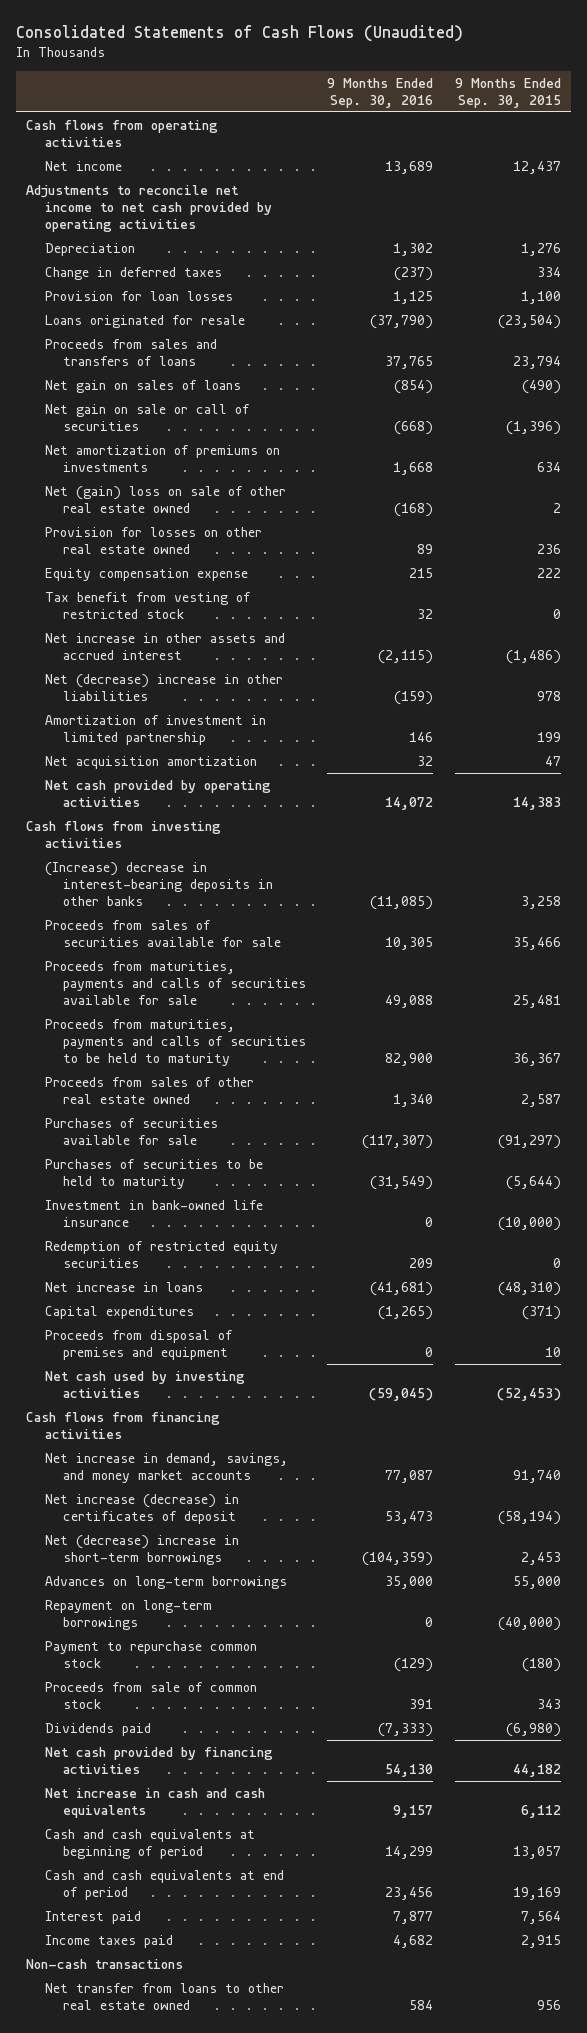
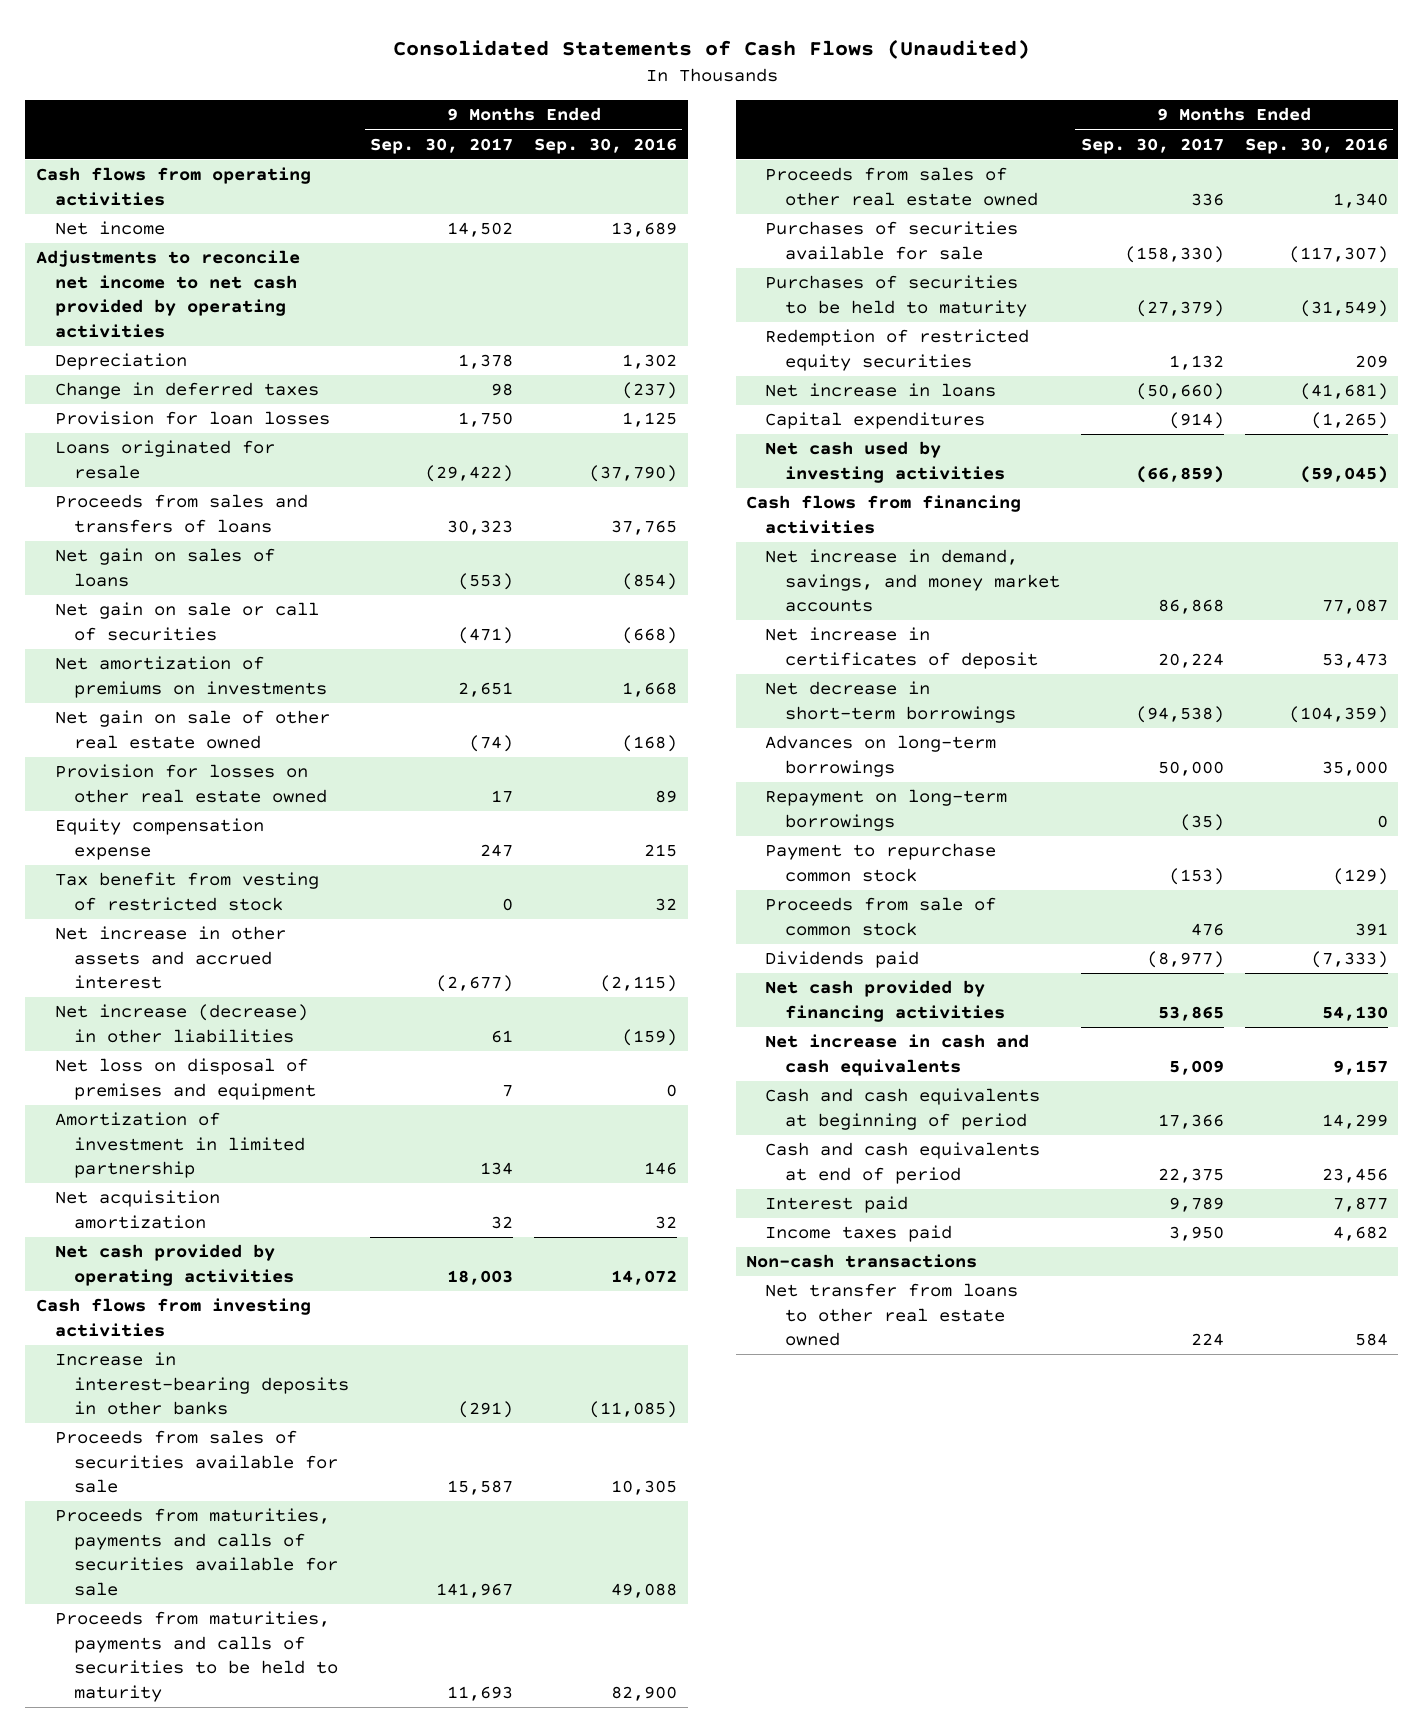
[454,77,561,108] 9 Months Ended Sep. 30, 2015 -> none
none -> [370,137,514,154] Sep. 30, 2017
[44,485,286,513] Net (gain) loss on sale of other real estate owned -> [54,710,330,749] Net gain on sale of other real estate owned
[44,673,283,701] Net (decrease) increase in other liabilities -> [54,1004,308,1043] Net increase (decrease) in other liabilities
none -> [54,1058,316,1100] Net loss on disposal of premises and equipment
[44,861,273,906] (Increase) decrease in interest-bearing deposits in other banks -> [54,1352,349,1416] Increase in interest-bearing deposits in other banks
[44,1199,263,1227] Investment in bank-owned life insurance -> none
[44,1329,233,1360] Proceeds from disposal of premises and equipment -> none
[44,1493,239,1524] Net increase (decrease) in certificates of deposit -> [765,627,1038,669] Net increase in certificates of deposit
[44,1534,239,1565] Net (decrease) increase in short-term borrowings -> [765,681,1016,723] Net decrease in short-term borrowings

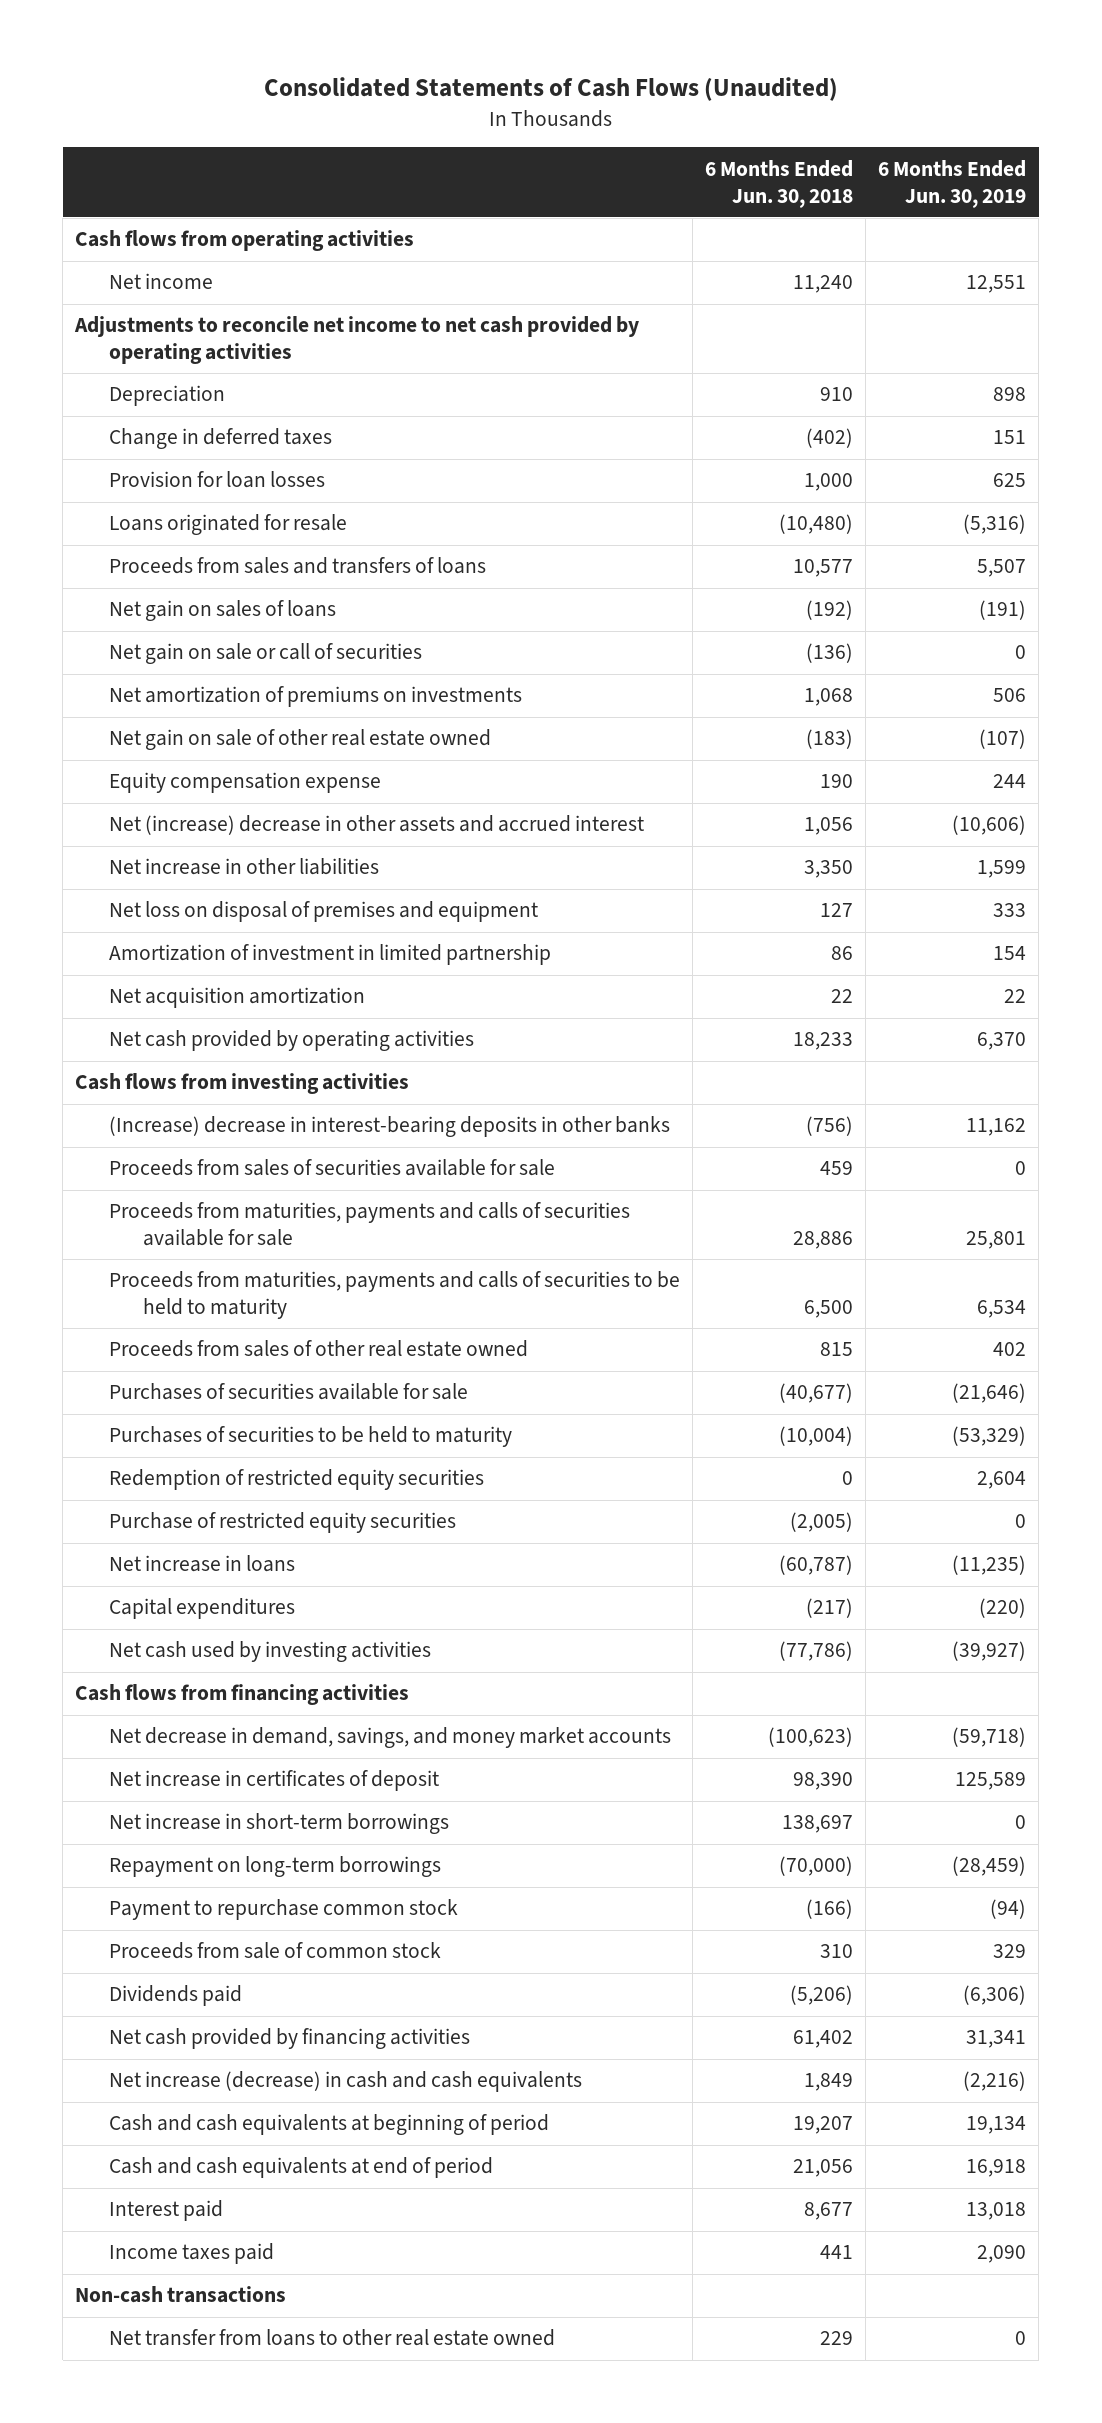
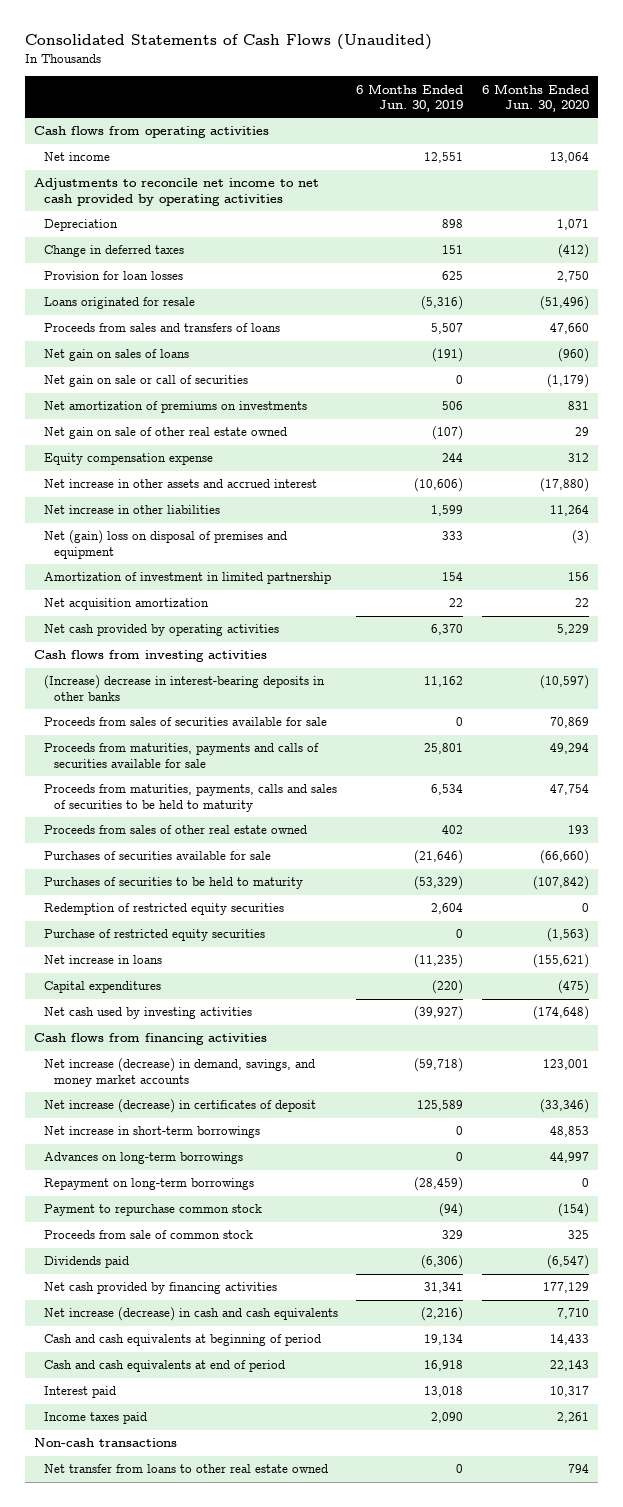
[705,159,854,208] 6 Months Ended Jun. 30, 2018 -> none
none -> [481,83,589,113] 6 Months Ended Jun. 30, 2020
[109,815,645,836] Net (increase) decrease in other assets and accrued interest -> [44,479,318,489] Net increase in other assets and accrued interest
[109,901,539,923] Net loss on disposal of premises and equipment -> [44,530,288,559] Net (gain) loss on disposal of premises and equipment
[109,1271,681,1320] Proceeds from maturities, payments and calls of securities to be held to maturity -> [44,784,338,812] Proceeds from maturities, payments, calls and sales of securities to be held to maturity
[109,1727,672,1749] Net decrease in demand, savings, and money market accounts -> [44,1058,316,1087] Net increase (decrease) in demand, savings, and money market accounts
[109,1770,440,1792] Net increase in certificates of deposit -> [44,1099,317,1114] Net increase (decrease) in certificates of deposit
none -> [44,1152,244,1165] Advances on long-term borrowings

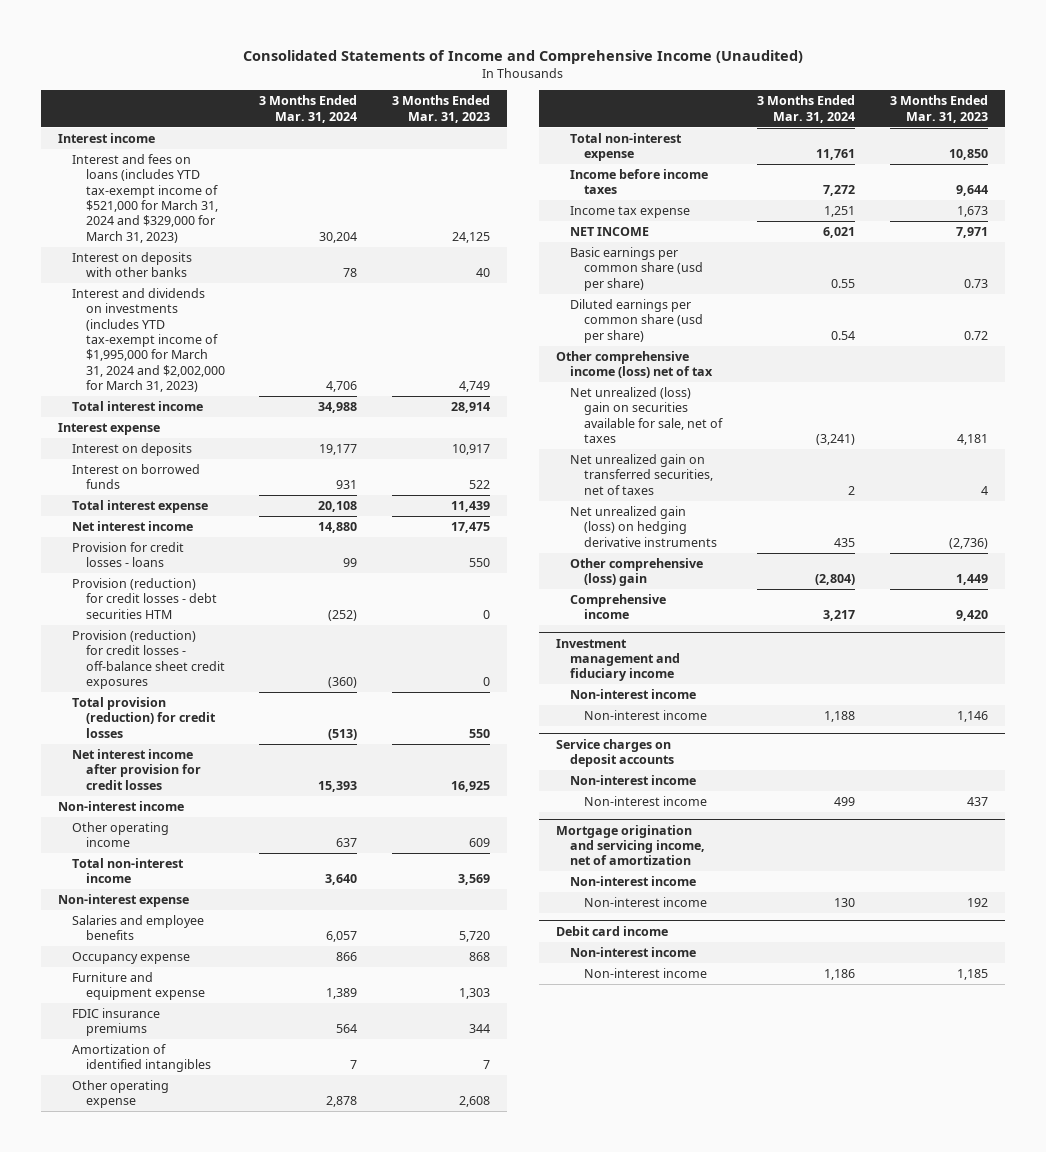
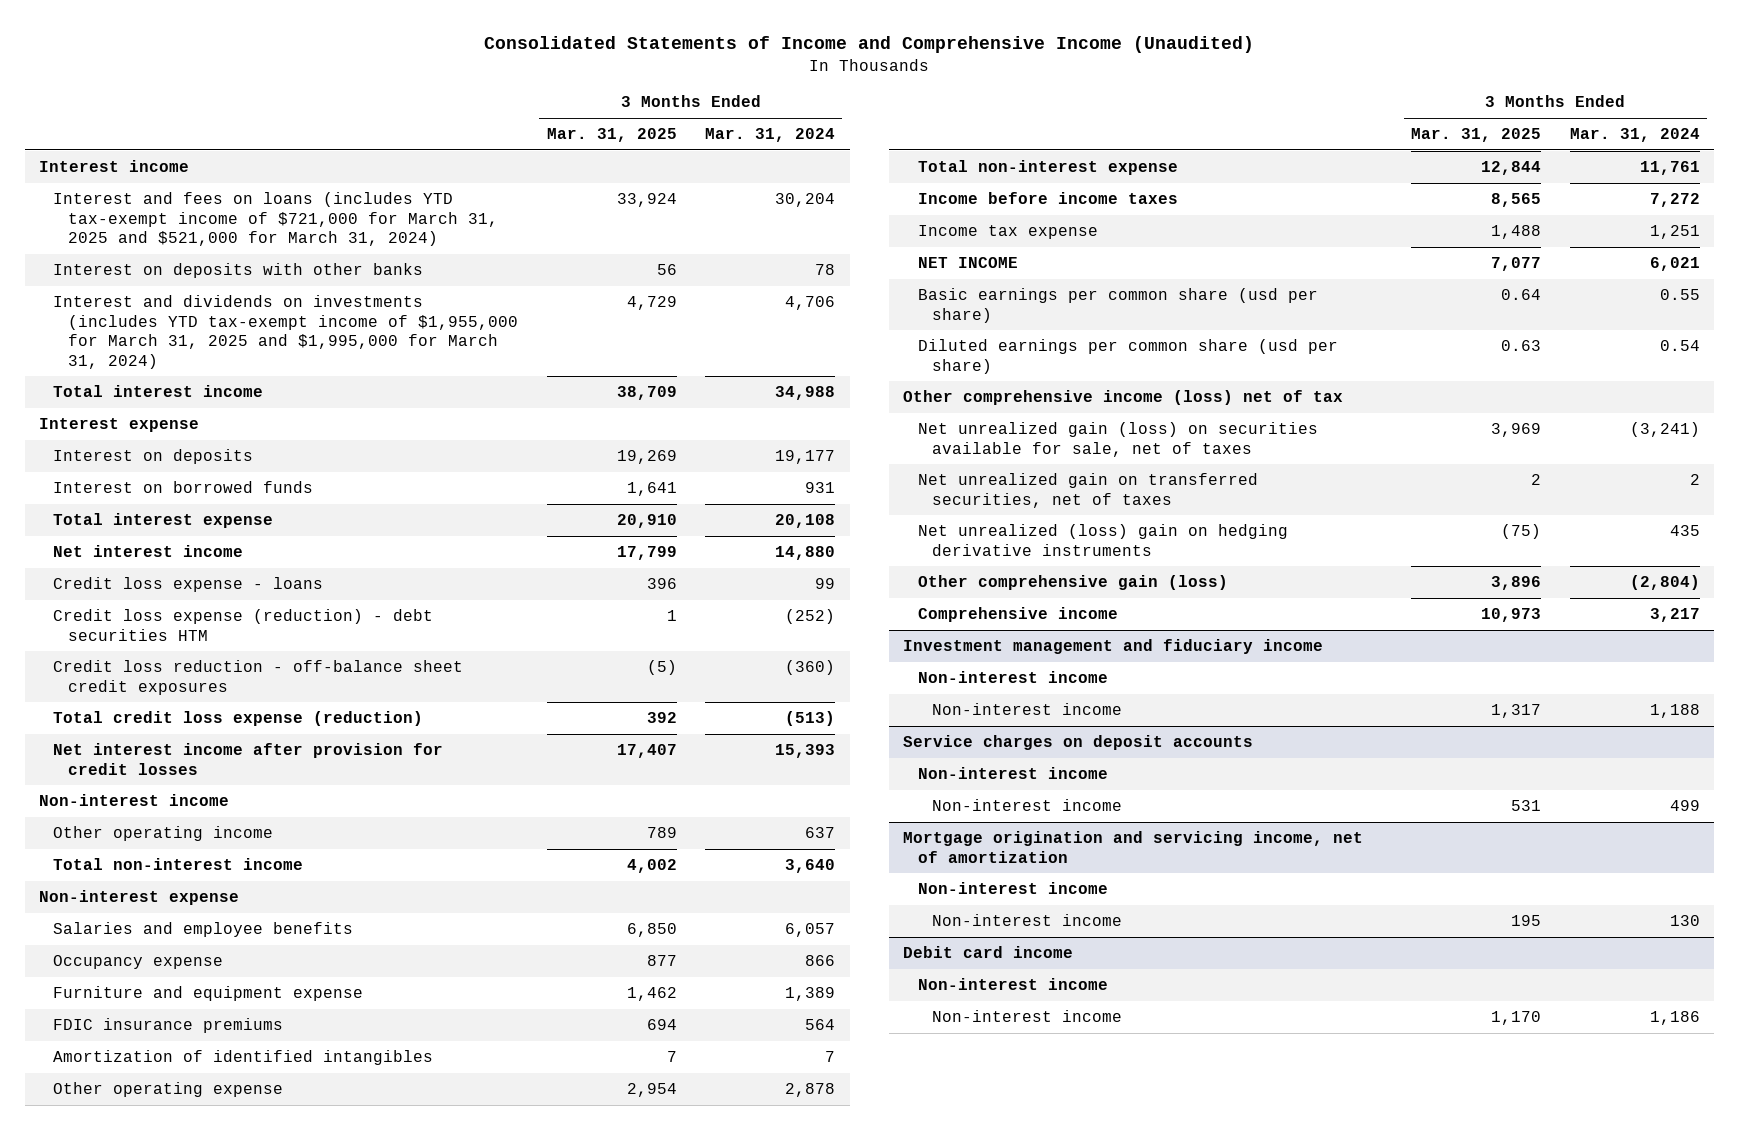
[391,95,490,123] 3 Months Ended Mar. 31, 2023 -> none
none -> [546,128,677,143] Mar. 31, 2025
[72,154,218,243] Interest and fees on loans (includes YTD tax-exempt income of $521,000 for March 31, 2024 and $329,000 for March 31, 2023) -> [53,191,498,247] Interest and fees on loans (includes YTD tax-exempt income of $721,000 for March 31, 2025 and $521,000 for March 31, 2024)
[72,288,225,393] Interest and dividends on investments (includes YTD tax-exempt income of $1,995,000 for March 31, 2024 and $2,002,000 for March 31, 2023) -> [53,294,518,369] Interest and dividends on investments (includes YTD tax-exempt income of $1,955,000 for March 31, 2025 and $1,995,000 for March 31, 2024)
[72,542,185,568] Provision for credit losses - loans -> [53,576,324,592] Credit loss expense - loans
[72,578,217,619] Provision (reduction) for credit losses - debt securities HTM -> [53,608,434,641] Credit loss expense (reduction) - debt securities HTM
[72,630,225,690] Provision (reduction) for credit losses - off-balance sheet credit exposures -> [53,659,464,695] Credit loss reduction - off-balance sheet credit exposures
[72,697,216,738] Total provision (reduction) for credit losses -> [53,710,424,726] Total credit loss expense (reduction)
[569,387,723,444] Net unrealized (loss) gain on securities available for sale, net of taxes -> [917,421,1318,457] Net unrealized gain (loss) on securities available for sale, net of taxes
[569,506,717,547] Net unrealized gain (loss) on hedging derivative instruments -> [917,523,1288,556] Net unrealized (loss) gain on hedging derivative instruments
[569,558,703,587] Other comprehensive (loss) gain -> [917,574,1228,590] Other comprehensive gain (loss)

